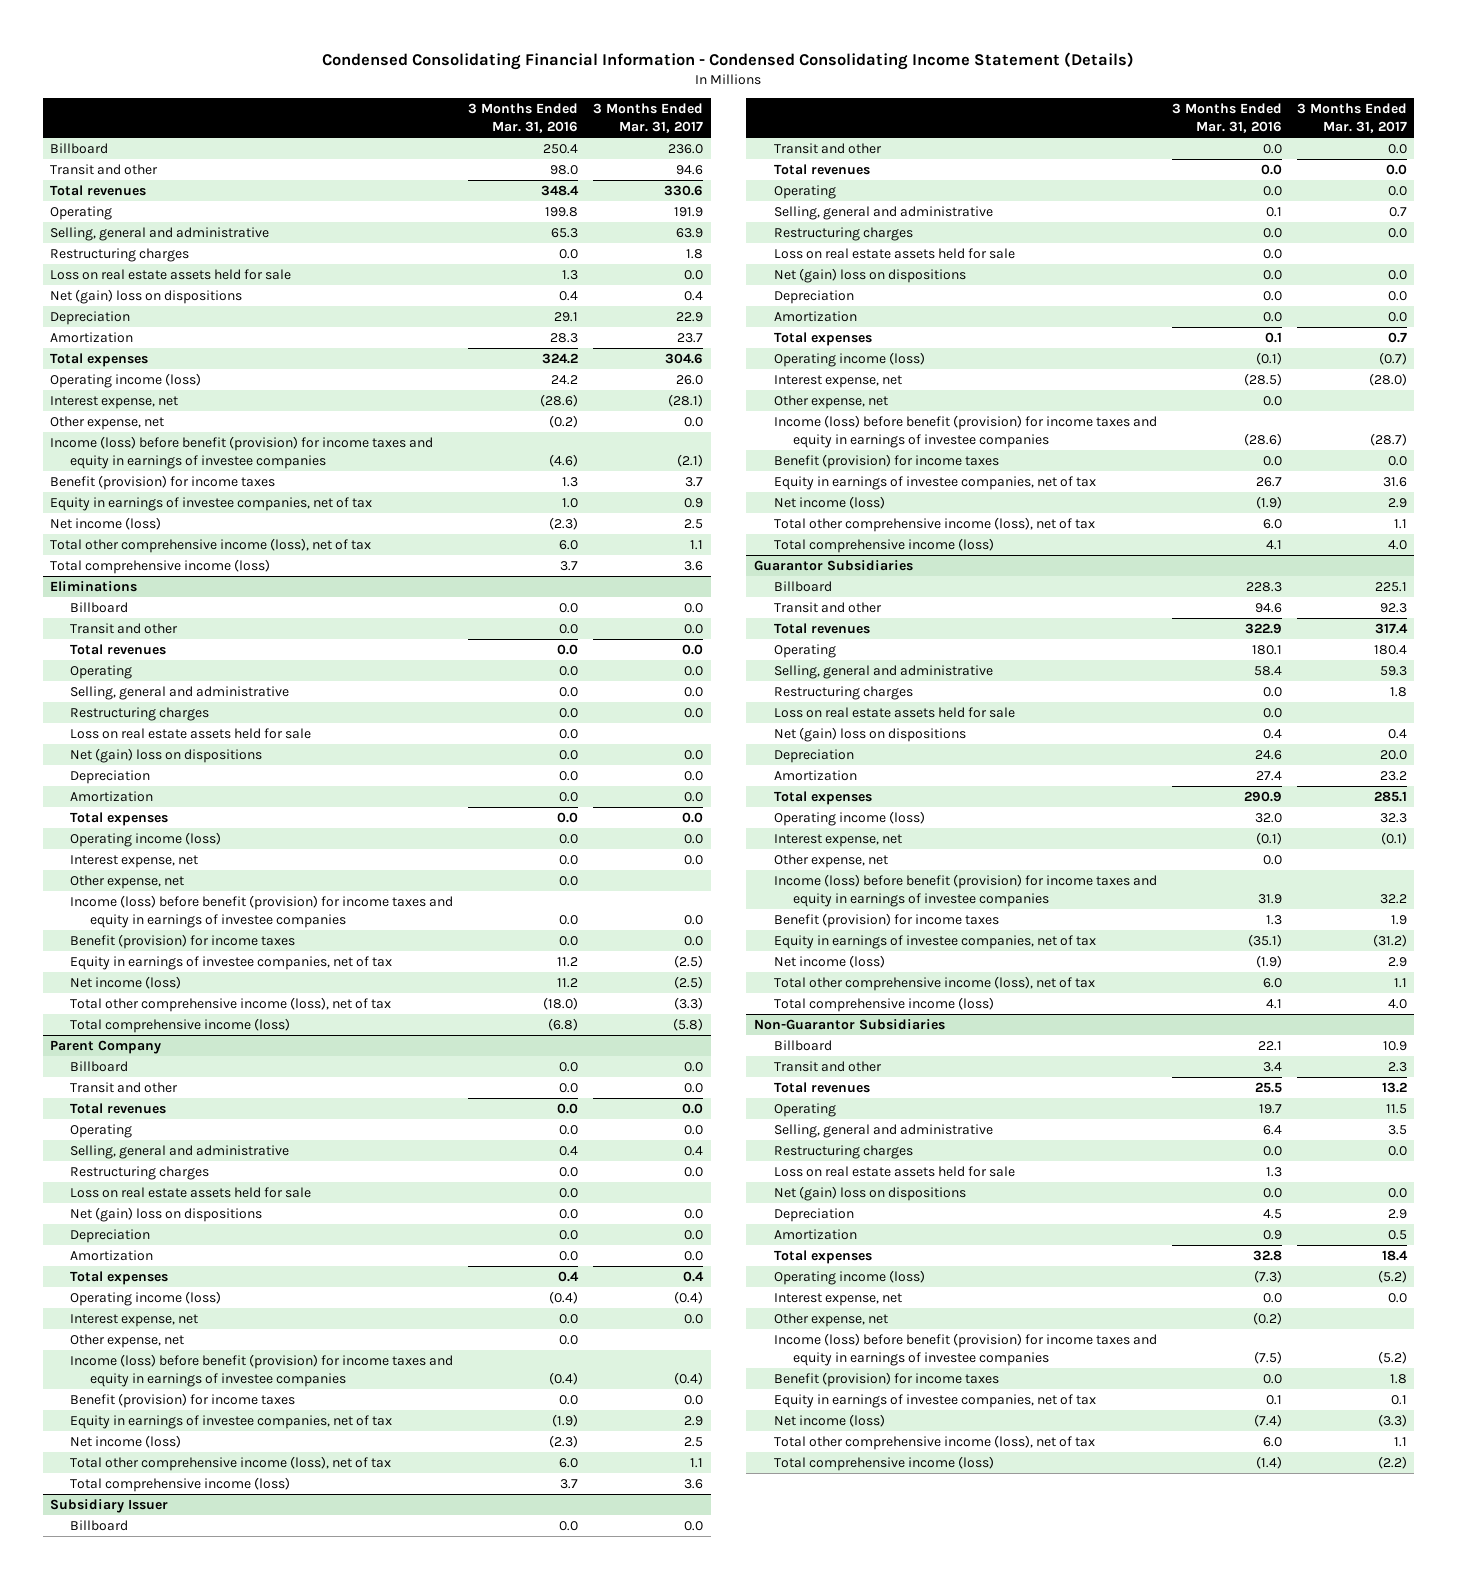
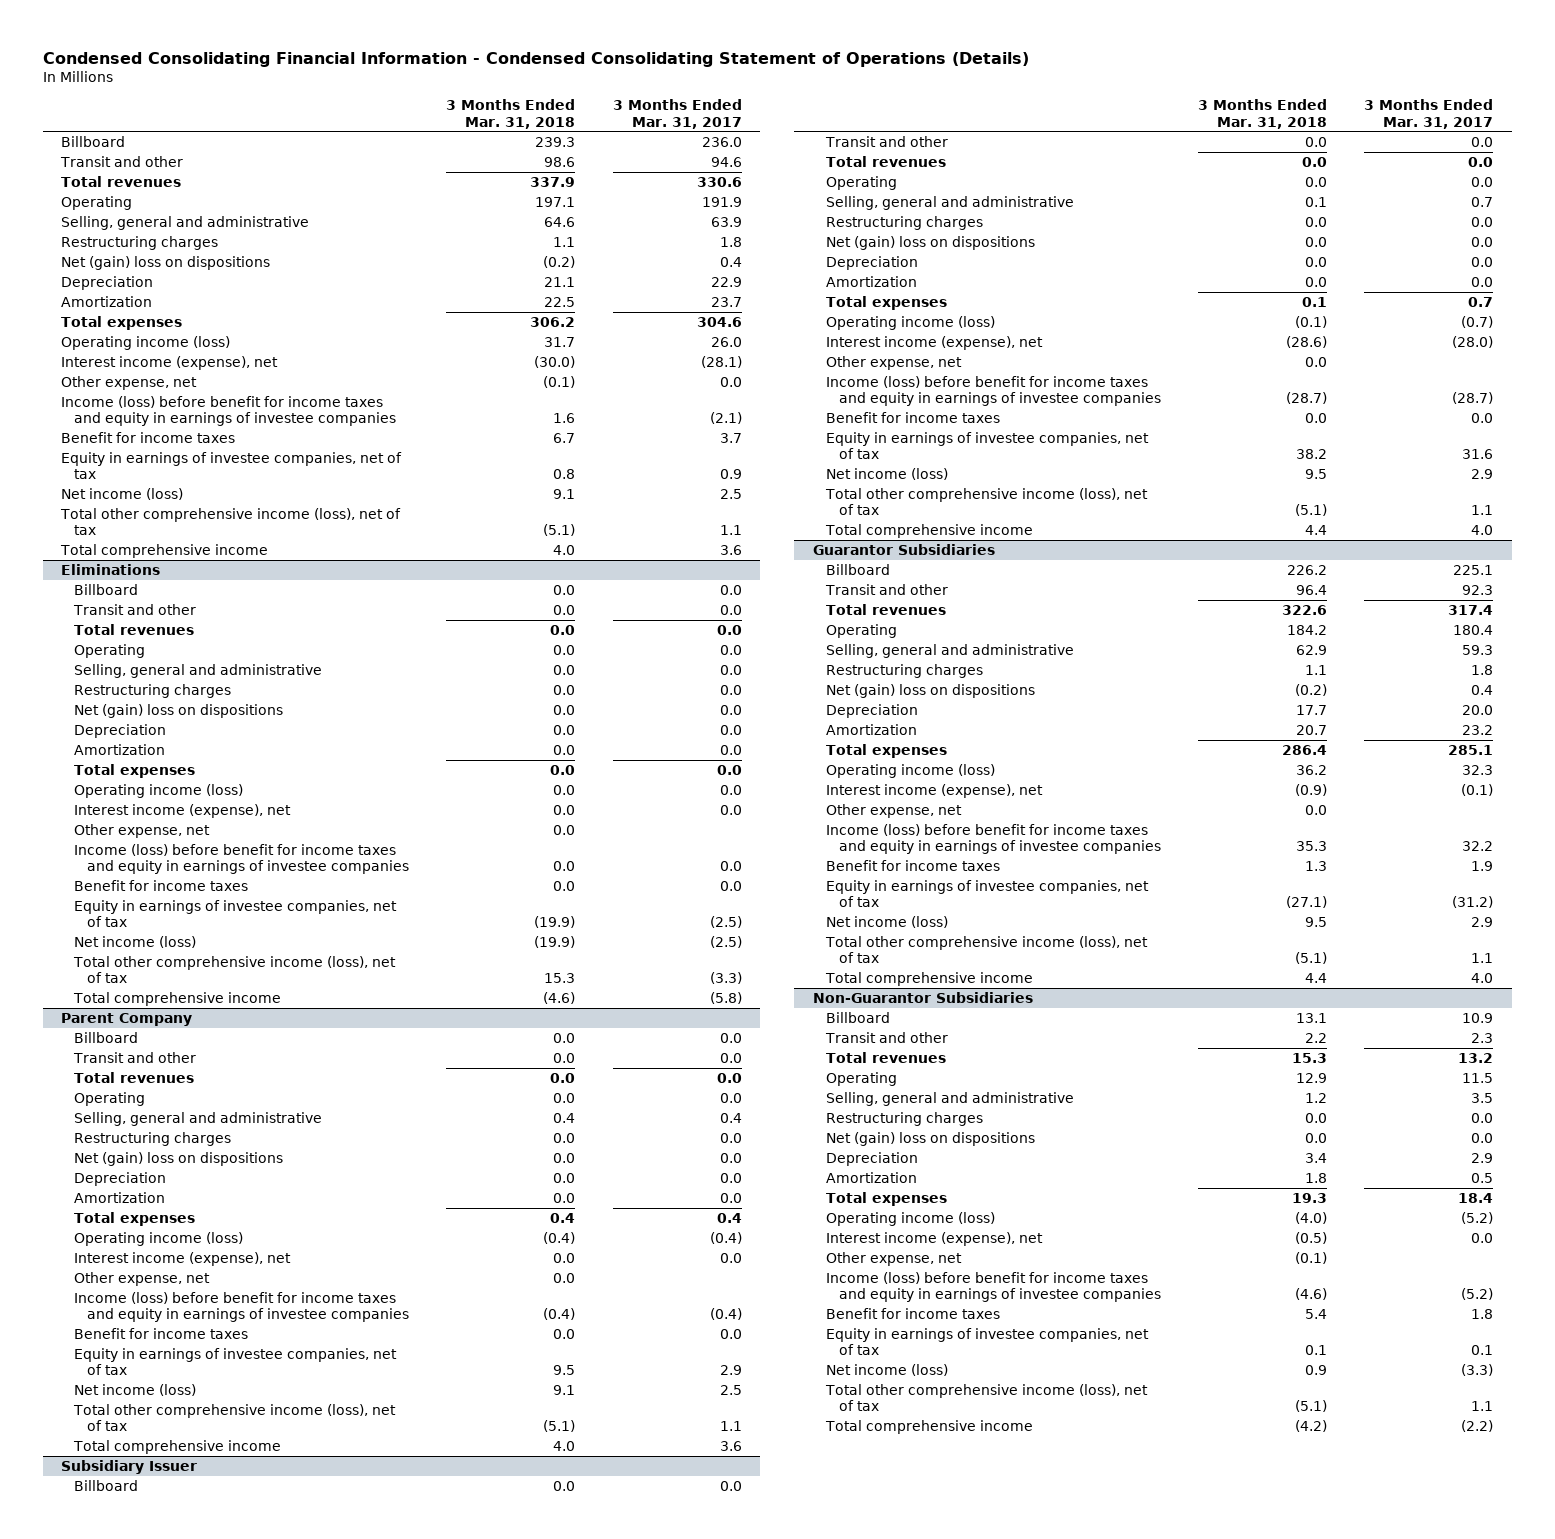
[322,51,1135,70] Condensed Consolidating Financial Information - Condensed Consolidating Income Statement (Details) -> [42,51,1029,67] Condensed Consolidating Financial Information - Condensed Consolidating Statement of Operations (Details)
[468,103,579,134] 3 Months Ended Mar. 31, 2016 -> none
none -> [446,99,576,129] 3 Months Ended Mar. 31, 2018
[50,269,292,281] Loss on real estate assets held for sale -> none
[50,396,179,410] Interest expense, net -> [61,355,279,370] Interest income (expense), net
[50,436,434,469] Income (loss) before benefit (provision) for income taxes and equity in earnings of investee companies -> [61,395,397,427] Income (loss) before benefit for income taxes and equity in earnings of investee companies
[50,475,276,491] Benefit (provision) for income taxes -> [61,431,236,443] Benefit for income taxes
[50,559,271,575] Total comprehensive income (loss) -> [60,543,269,558] Total comprehensive income
[70,728,312,740] Loss on real estate assets held for sale -> none
[70,855,199,869] Interest expense, net -> [74,803,292,818] Interest income (expense), net
[70,895,454,928] Income (loss) before benefit (provision) for income taxes and equity in earnings of investee companies -> [74,843,409,875] Income (loss) before benefit for income taxes and equity in earnings of investee companies
[70,934,296,950] Benefit (provision) for income taxes -> [74,879,249,891] Benefit for income taxes
[70,1018,291,1034] Total comprehensive income (loss) -> [73,991,282,1006] Total comprehensive income
[70,1187,312,1199] Loss on real estate assets held for sale -> none
[70,1314,199,1328] Interest expense, net -> [74,1251,292,1266] Interest income (expense), net
[70,1354,454,1387] Income (loss) before benefit (provision) for income taxes and equity in earnings of investee companies -> [74,1291,409,1323] Income (loss) before benefit for income taxes and equity in earnings of investee companies
[70,1393,296,1409] Benefit (provision) for income taxes -> [74,1327,249,1339] Benefit for income taxes
[70,1477,291,1493] Total comprehensive income (loss) -> [73,1439,282,1454] Total comprehensive income
[773,248,1015,260] Loss on real estate assets held for sale -> none
[773,375,902,389] Interest expense, net -> [825,335,1043,350] Interest income (expense), net
[773,415,1157,448] Income (loss) before benefit (provision) for income taxes and equity in earnings of investee companies -> [825,375,1161,407] Income (loss) before benefit for income taxes and equity in earnings of investee companies
[773,454,999,470] Benefit (provision) for income taxes -> [825,411,1000,423] Benefit for income taxes
[773,538,994,554] Total comprehensive income (loss) -> [824,523,1033,538] Total comprehensive income
[773,707,1015,719] Loss on real estate assets held for sale -> none
[773,834,902,848] Interest expense, net -> [825,783,1043,798] Interest income (expense), net
[773,874,1157,907] Income (loss) before benefit (provision) for income taxes and equity in earnings of investee companies -> [825,823,1161,855] Income (loss) before benefit for income taxes and equity in earnings of investee companies
[773,913,999,929] Benefit (provision) for income taxes -> [825,859,1000,871] Benefit for income taxes
[773,997,994,1013] Total comprehensive income (loss) -> [824,971,1033,986] Total comprehensive income
[773,1166,1015,1178] Loss on real estate assets held for sale -> none
[773,1293,902,1307] Interest expense, net -> [825,1231,1043,1246] Interest income (expense), net
[773,1333,1157,1366] Income (loss) before benefit (provision) for income taxes and equity in earnings of investee companies -> [825,1271,1161,1303] Income (loss) before benefit for income taxes and equity in earnings of investee companies
[773,1372,999,1388] Benefit (provision) for income taxes -> [825,1307,1000,1319] Benefit for income taxes
[773,1456,994,1472] Total comprehensive income (loss) -> [824,1419,1033,1434] Total comprehensive income

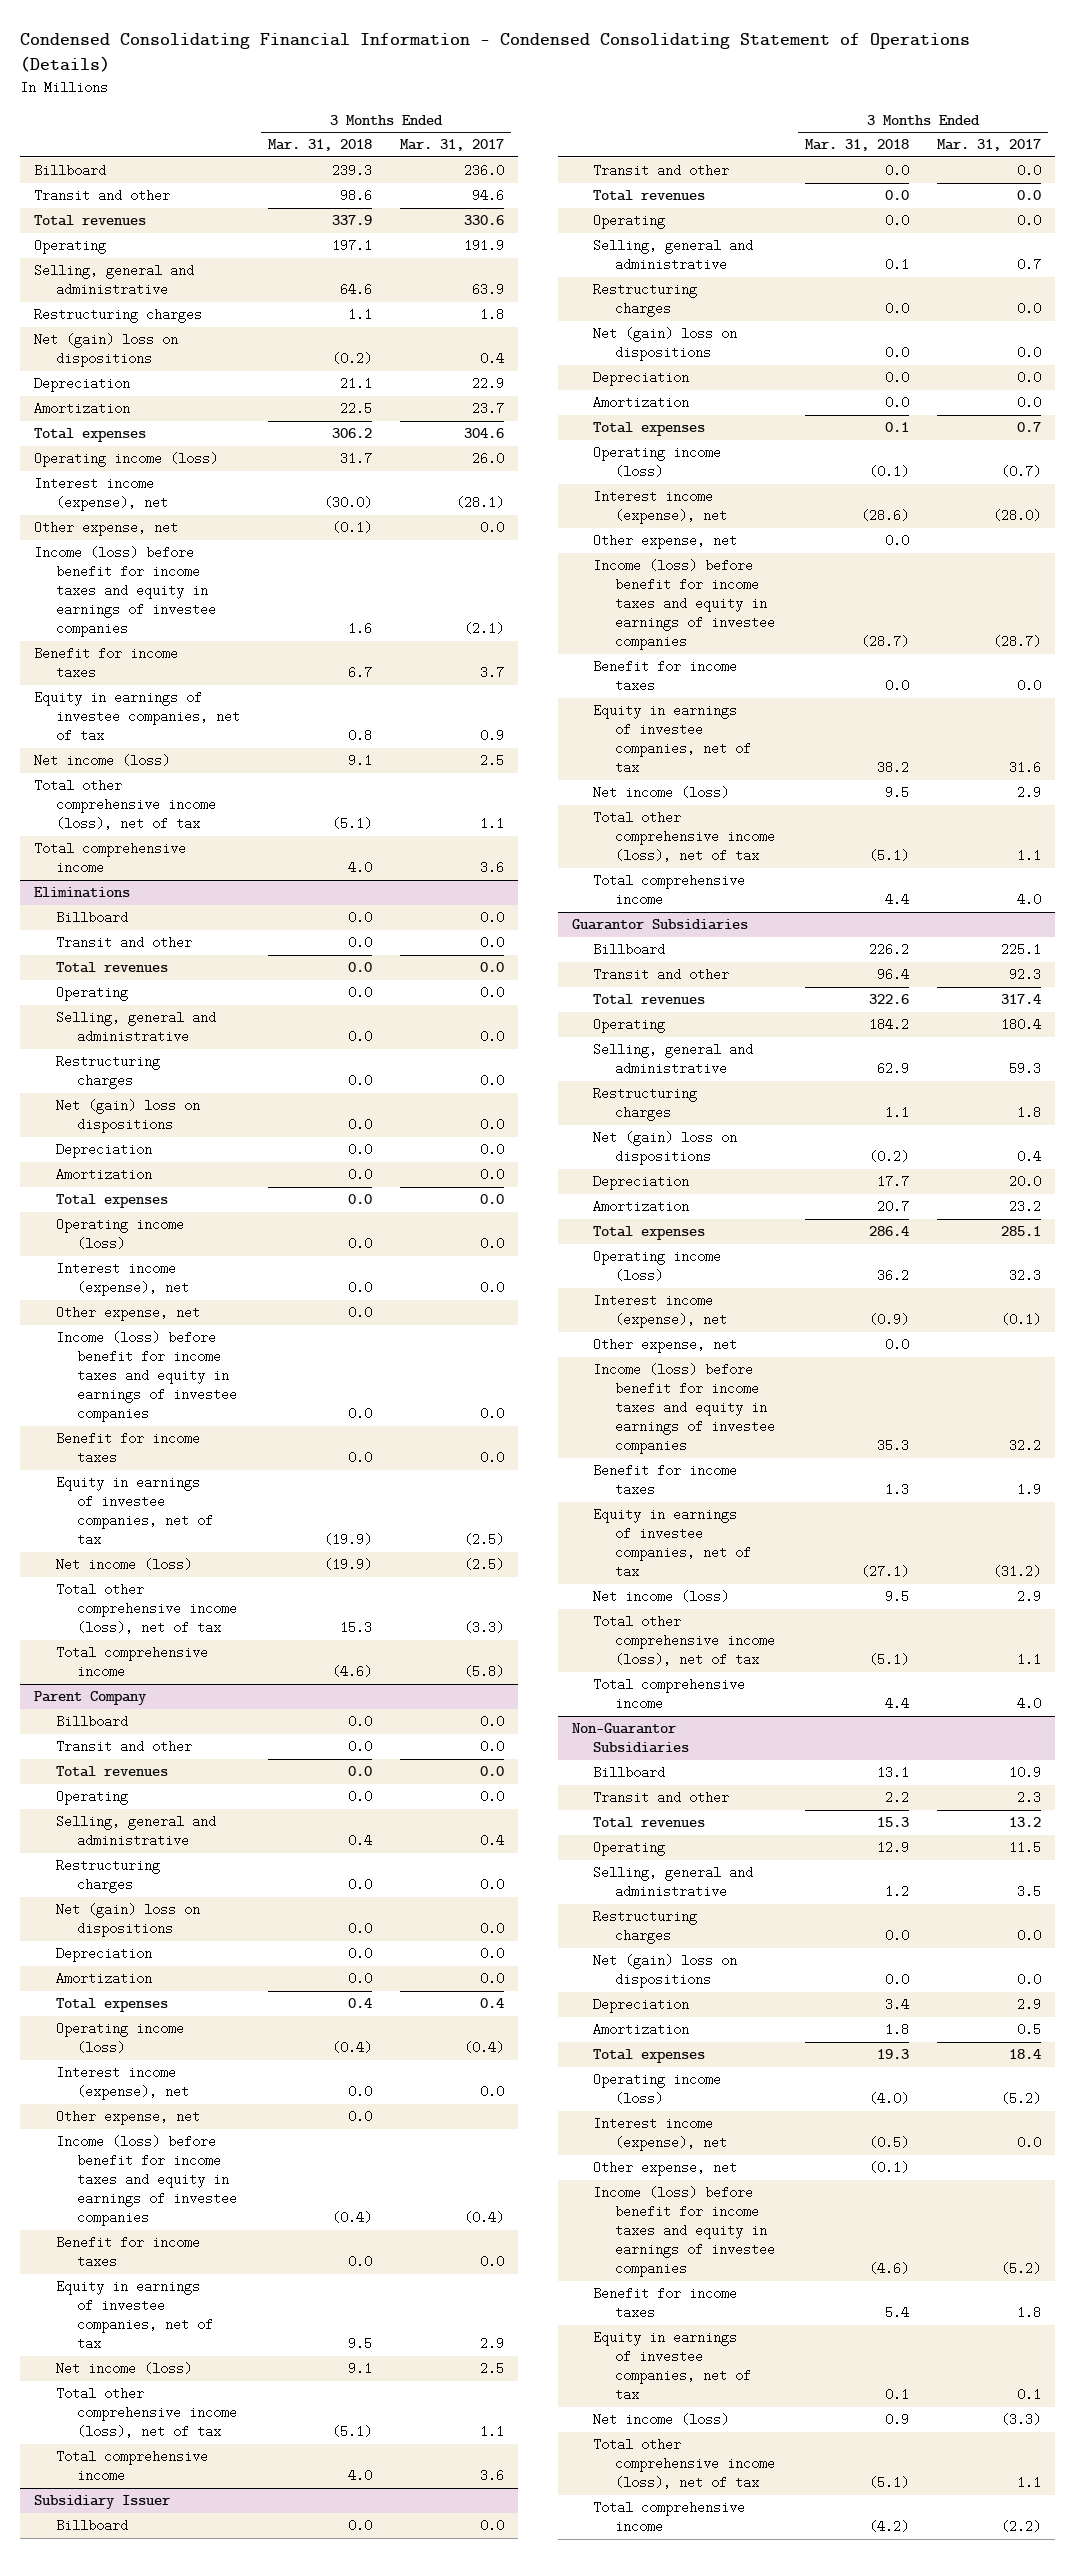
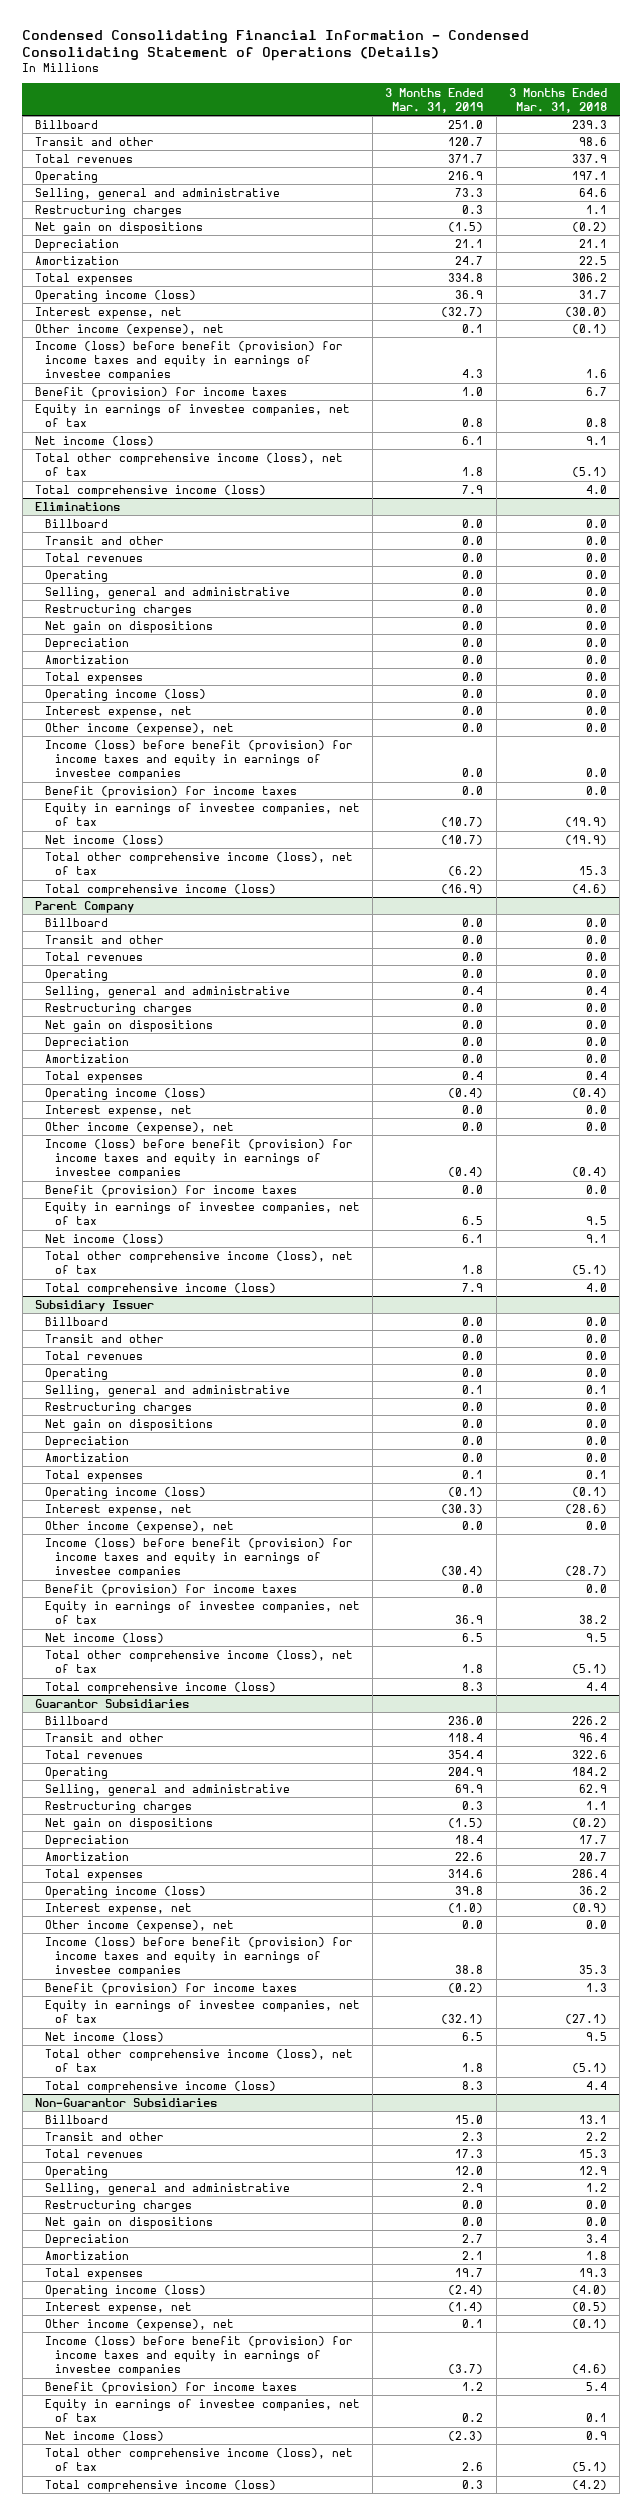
[399,139,504,152] Mar. 31, 2017 -> none
none -> [385,87,484,113] 3 Months Ended Mar. 31, 2019
[34,333,179,368] Net (gain) loss on dispositions -> [34,222,203,235] Net gain on dispositions
[34,477,168,512] Interest income (expense), net -> [34,307,182,320] Interest expense, net
[34,521,179,537] Other expense, net -> [34,324,224,337] Other income (expense), net
[34,546,216,638] Income (loss) before benefit for income taxes and equity in earnings of investee companies -> [34,341,343,382] Income (loss) before benefit (provision) for income taxes and equity in earnings of investee companies
[34,647,179,680] Benefit for income taxes -> [34,387,287,400] Benefit (provision) for income taxes
[34,842,187,875] Total comprehensive income -> [34,485,266,498] Total comprehensive income (loss)
[55,1099,200,1134] Net (gain) loss on dispositions -> [44,621,213,634] Net gain on dispositions
[55,1262,190,1297] Interest income (expense), net -> [44,706,192,719] Interest expense, net
[55,1306,200,1322] Other expense, net -> [44,723,234,736] Other income (expense), net
[55,1331,238,1423] Income (loss) before benefit for income taxes and equity in earnings of investee companies -> [44,740,353,781] Income (loss) before benefit (provision) for income taxes and equity in earnings of investee companies
[55,1432,200,1465] Benefit for income taxes -> [44,786,297,799] Benefit (provision) for income taxes
[55,1646,208,1679] Total comprehensive income -> [44,884,276,897] Total comprehensive income (loss)
[55,1903,200,1938] Net (gain) loss on dispositions -> [44,1020,213,1033] Net gain on dispositions
[55,2066,190,2101] Interest income (expense), net -> [44,1105,192,1118] Interest expense, net
[55,2110,200,2126] Other expense, net -> [44,1122,234,1135] Other income (expense), net
[55,2135,238,2227] Income (loss) before benefit for income taxes and equity in earnings of investee companies -> [44,1139,353,1180] Income (loss) before benefit (provision) for income taxes and equity in earnings of investee companies
[55,2236,200,2269] Benefit for income taxes -> [44,1185,297,1198] Benefit (provision) for income taxes
[55,2450,208,2483] Total comprehensive income -> [44,1283,276,1296] Total comprehensive income (loss)
[593,327,738,362] Net (gain) loss on dispositions -> [44,1419,213,1432] Net gain on dispositions
[593,490,727,525] Interest income (expense), net -> [44,1504,192,1517] Interest expense, net
[593,534,738,550] Other expense, net -> [44,1521,234,1534] Other income (expense), net
[593,559,775,651] Income (loss) before benefit for income taxes and equity in earnings of investee companies -> [44,1538,353,1579] Income (loss) before benefit (provision) for income taxes and equity in earnings of investee companies
[593,660,738,693] Benefit for income taxes -> [44,1584,297,1597] Benefit (provision) for income taxes
[593,874,746,907] Total comprehensive income -> [44,1682,276,1695] Total comprehensive income (loss)
[593,1131,738,1166] Net (gain) loss on dispositions -> [44,1818,213,1831] Net gain on dispositions
[593,1294,727,1329] Interest income (expense), net -> [44,1903,192,1916] Interest expense, net
[593,1338,738,1354] Other expense, net -> [44,1920,234,1933] Other income (expense), net
[593,1363,775,1455] Income (loss) before benefit for income taxes and equity in earnings of investee companies -> [44,1937,353,1978] Income (loss) before benefit (provision) for income taxes and equity in earnings of investee companies
[593,1464,738,1497] Benefit for income taxes -> [44,1983,297,1996] Benefit (provision) for income taxes
[593,1678,746,1711] Total comprehensive income -> [44,2081,276,2094] Total comprehensive income (loss)
[593,1954,738,1989] Net (gain) loss on dispositions -> [44,2217,213,2230] Net gain on dispositions
[593,2117,727,2152] Interest income (expense), net -> [44,2302,192,2315] Interest expense, net
[593,2161,738,2177] Other expense, net -> [44,2319,234,2332] Other income (expense), net
[593,2186,775,2278] Income (loss) before benefit for income taxes and equity in earnings of investee companies -> [44,2336,353,2377] Income (loss) before benefit (provision) for income taxes and equity in earnings of investee companies
[593,2287,738,2320] Benefit for income taxes -> [44,2382,297,2395] Benefit (provision) for income taxes
[593,2501,746,2534] Total comprehensive income -> [44,2480,276,2493] Total comprehensive income (loss)

